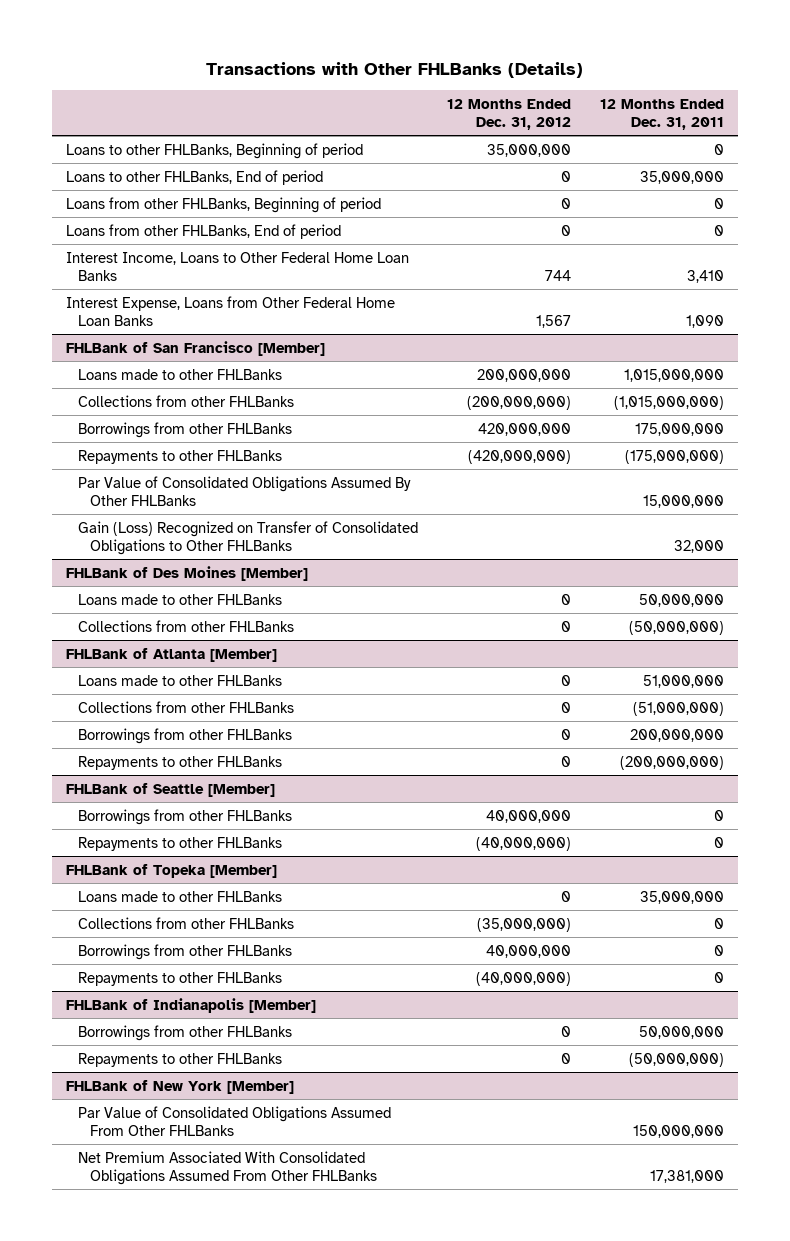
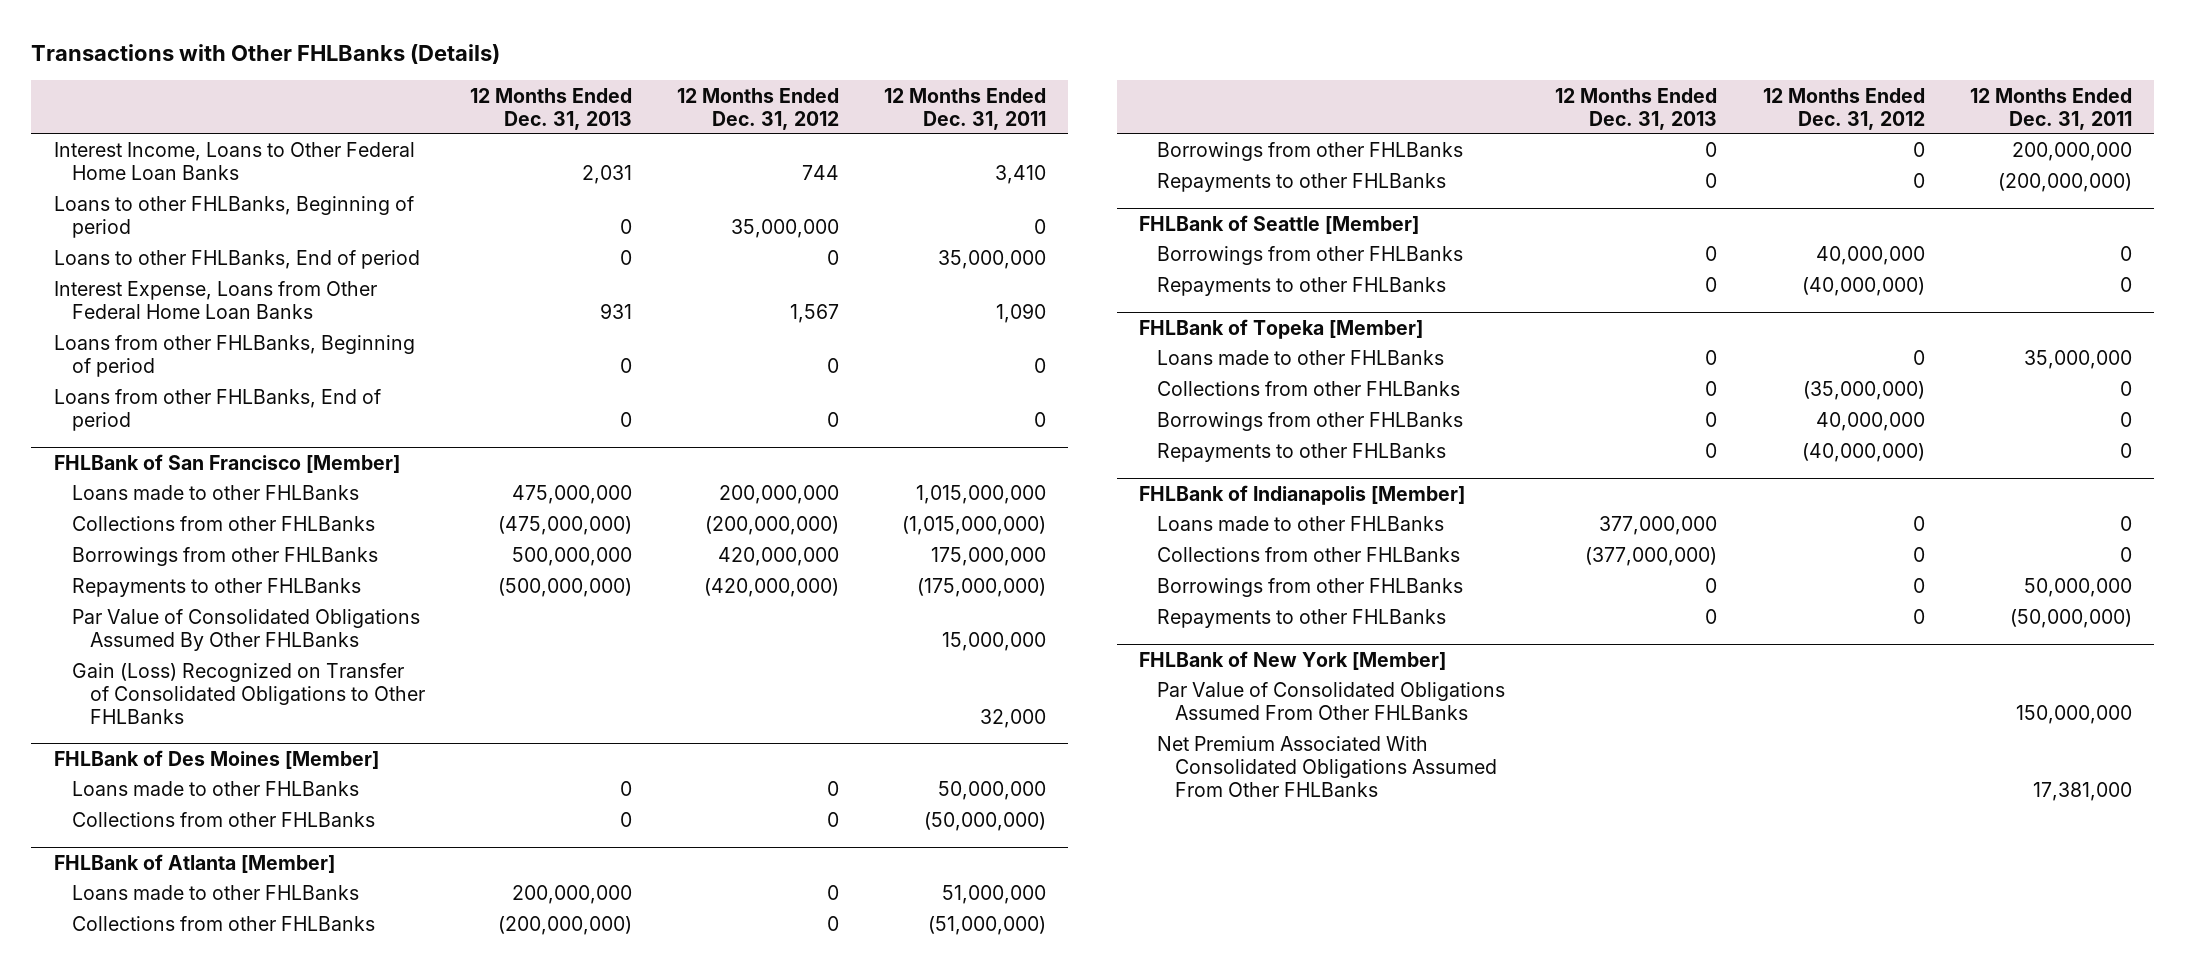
none -> [469,87,632,130] 12 Months Ended Dec. 31, 2013
[66,251,410,281] Interest Income, Loans to Other Federal Home Loan Banks -> [53,142,415,181] Interest Income, Loans to Other Federal Home Loan Banks
[66,295,396,326] Interest Expense, Loans from Other Federal Home Loan Banks -> [53,281,377,320] Interest Expense, Loans from Other Federal Home Loan Banks
none -> [1157,516,1445,532] Loans made to other FHLBanks
none -> [1157,547,1461,563] Collections from other FHLBanks

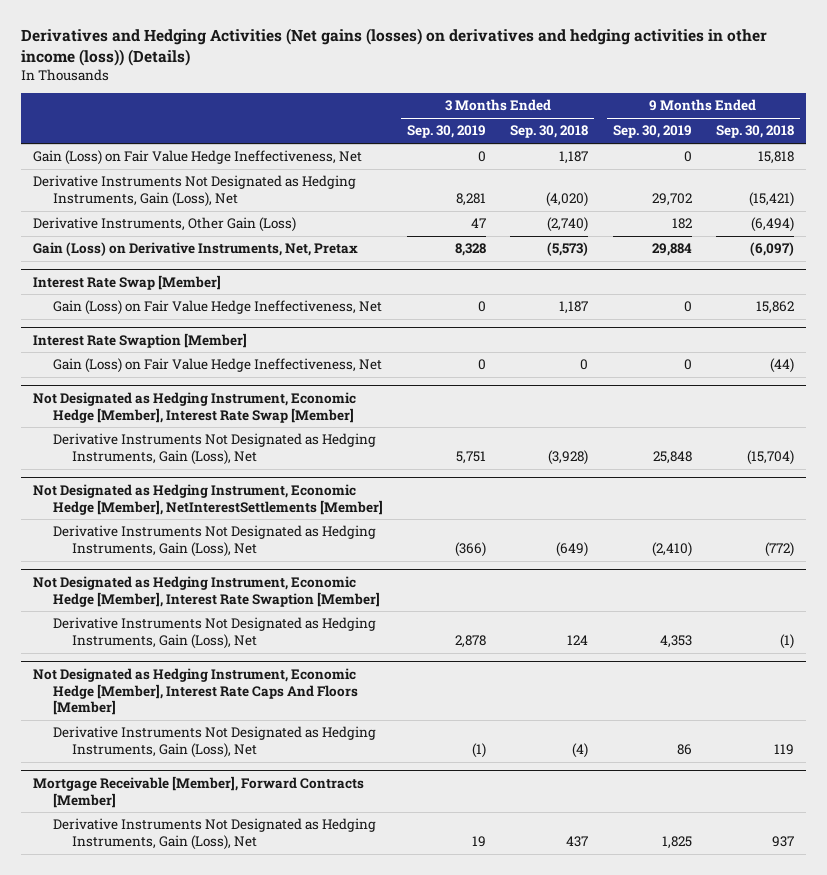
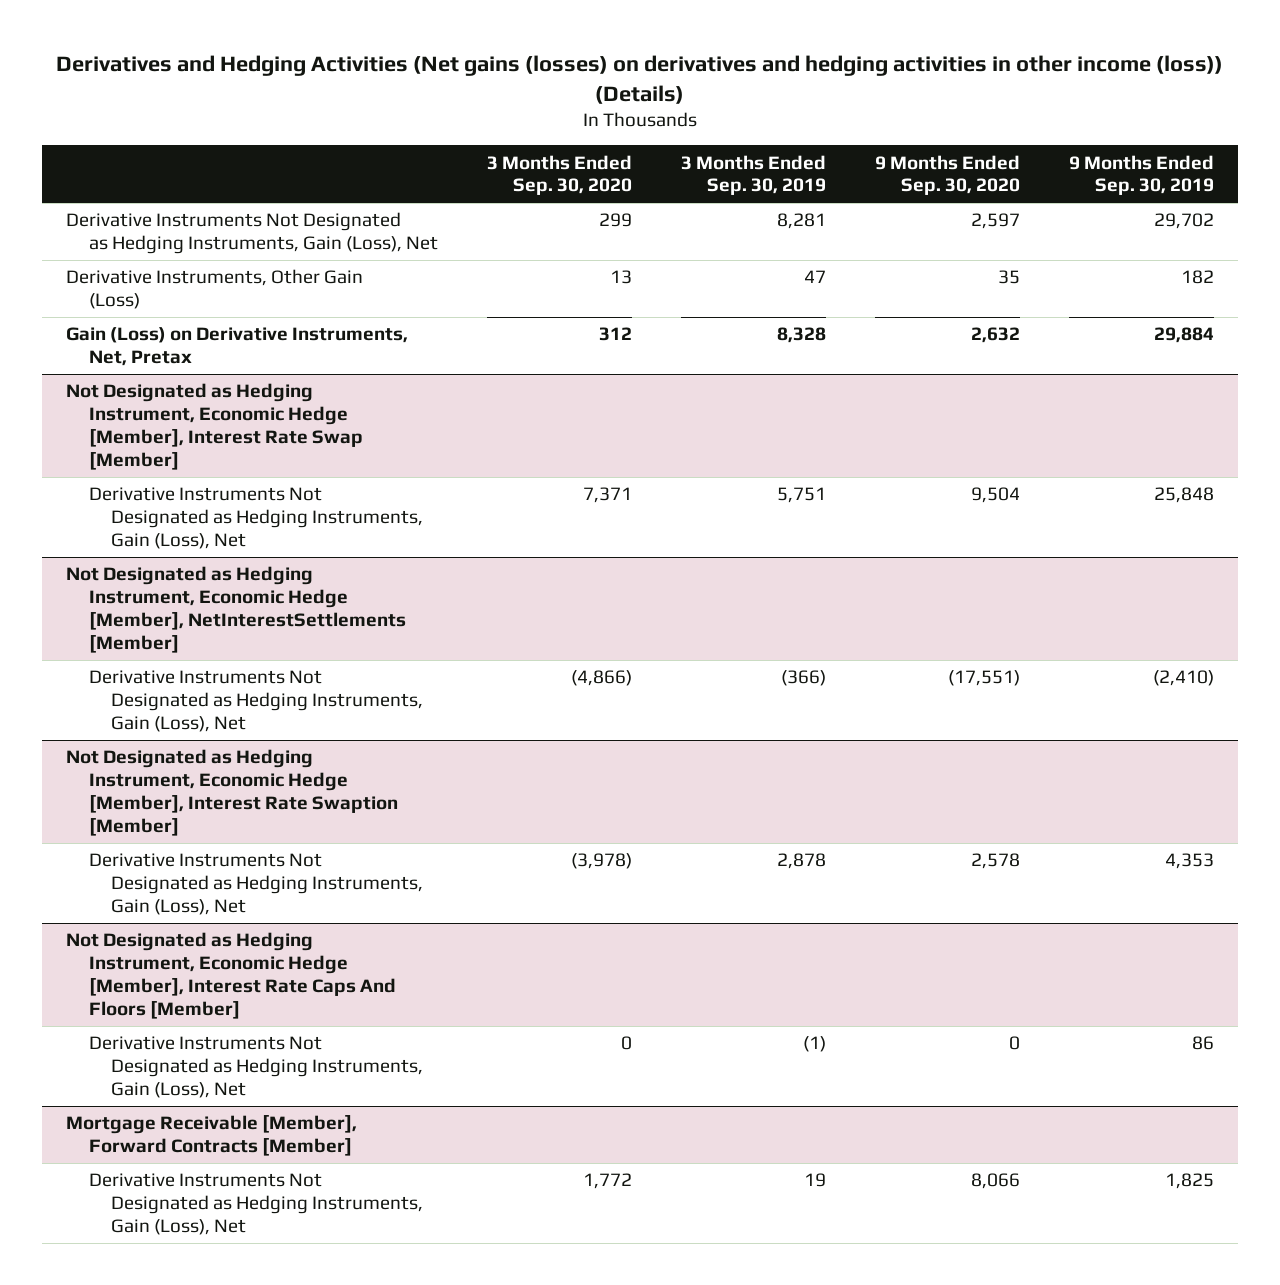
[510,125,589,139] Sep. 30, 2018 -> none
[716,125,795,139] Sep. 30, 2018 -> none
none -> [486,154,632,196] 3 Months Ended Sep. 30, 2020
none -> [874,154,1020,196] 9 Months Ended Sep. 30, 2020
[32,150,362,166] Gain (Loss) on Fair Value Hedge Ineffectiveness, Net -> none
[32,274,221,290] Interest Rate Swap [Member] -> none
[52,300,382,316] Gain (Loss) on Fair Value Hedge Ineffectiveness, Net -> none
[32,332,247,348] Interest Rate Swaption [Member] -> none
[52,358,382,374] Gain (Loss) on Fair Value Hedge Ineffectiveness, Net -> none

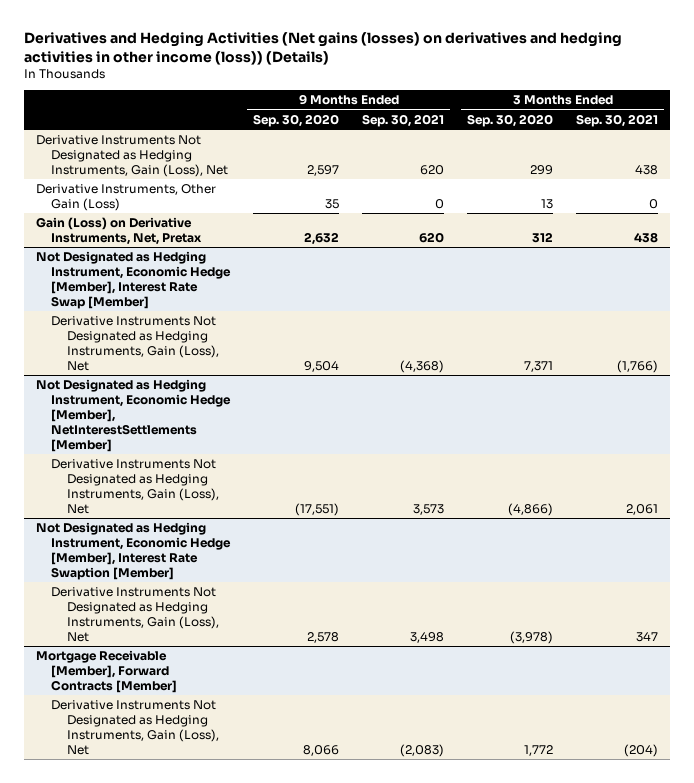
[680,154,826,196] 3 Months Ended Sep. 30, 2019 -> none
[1068,154,1214,196] 9 Months Ended Sep. 30, 2019 -> none
none -> [362,113,445,127] Sep. 30, 2021
none -> [576,113,659,127] Sep. 30, 2021
[66,932,396,1019] Not Designated as Hedging Instrument, Economic Hedge [Member], Interest Rate Caps And Floors [Member] -> none
[88,1036,424,1098] Derivative Instruments Not Designated as Hedging Instruments, Gain (Loss), Net -> none

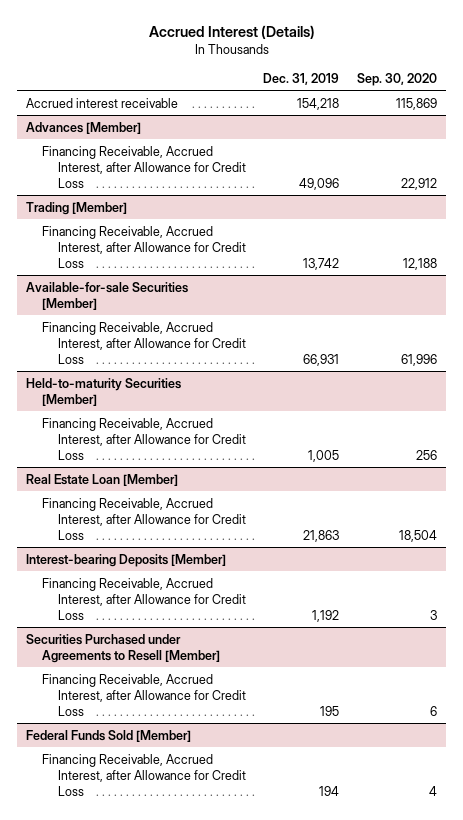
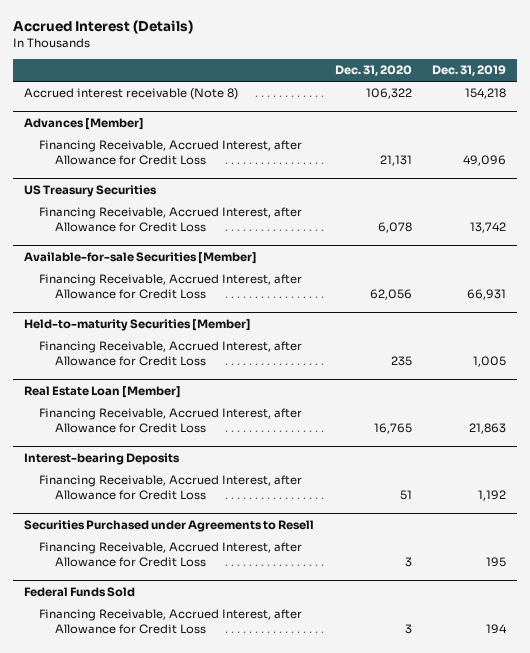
[356,72,437,86] Sep. 30, 2020 -> none
none -> [334,65,412,77] Dec. 31, 2020
[26,97,179,108] Accrued interest receivable -> [23,88,238,101] Accrued interest receivable (Note 8)
[26,201,128,215] Trading [Member] -> [23,184,157,197] US Treasury Securities
[26,553,227,567] Interest-bearing Deposits [Member] -> [23,452,180,465] Interest-bearing Deposits
[26,633,221,663] Securities Purchased under Agreements to Resell [Member] -> [23,519,314,532] Securities Purchased under Agreements to Resell
[26,729,192,742] Federal Funds Sold [Member] -> [23,586,135,597] Federal Funds Sold

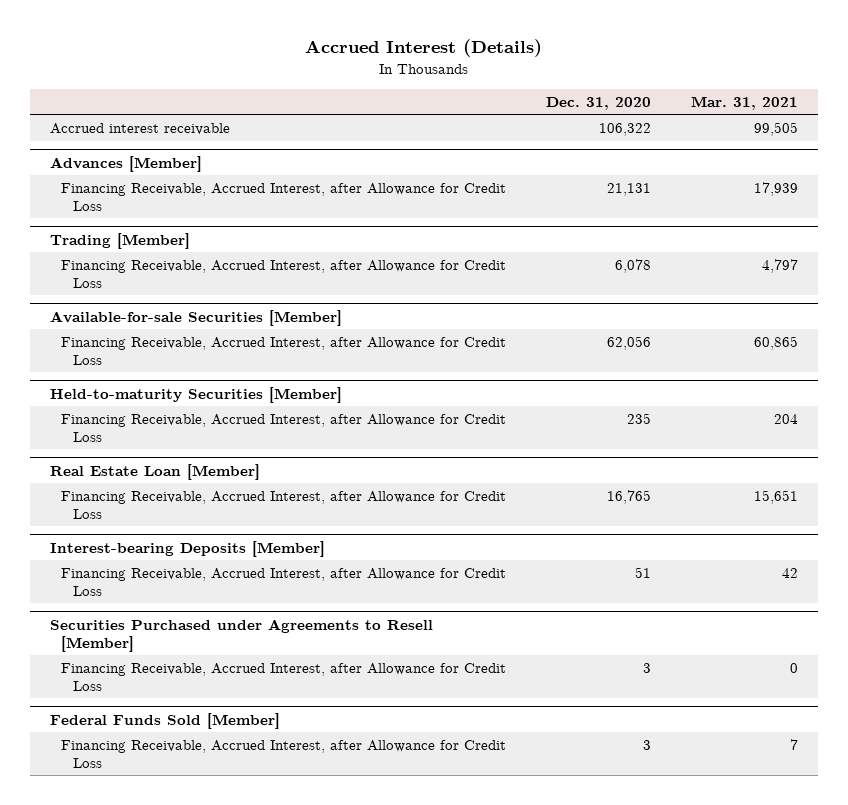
[432,65,507,77] Dec. 31, 2019 -> none
none -> [690,95,798,110] Mar. 31, 2021
[23,88,238,101] Accrued interest receivable (Note 8) -> [49,122,230,135] Accrued interest receivable
[23,184,157,197] US Treasury Securities -> [49,232,190,249] Trading [Member]
[23,452,180,465] Interest-bearing Deposits -> [49,540,325,557] Interest-bearing Deposits [Member]
[23,519,314,532] Securities Purchased under Agreements to Resell -> [49,618,433,652] Securities Purchased under Agreements to Resell [Member]
[23,586,135,597] Federal Funds Sold -> [49,712,280,729] Federal Funds Sold [Member]

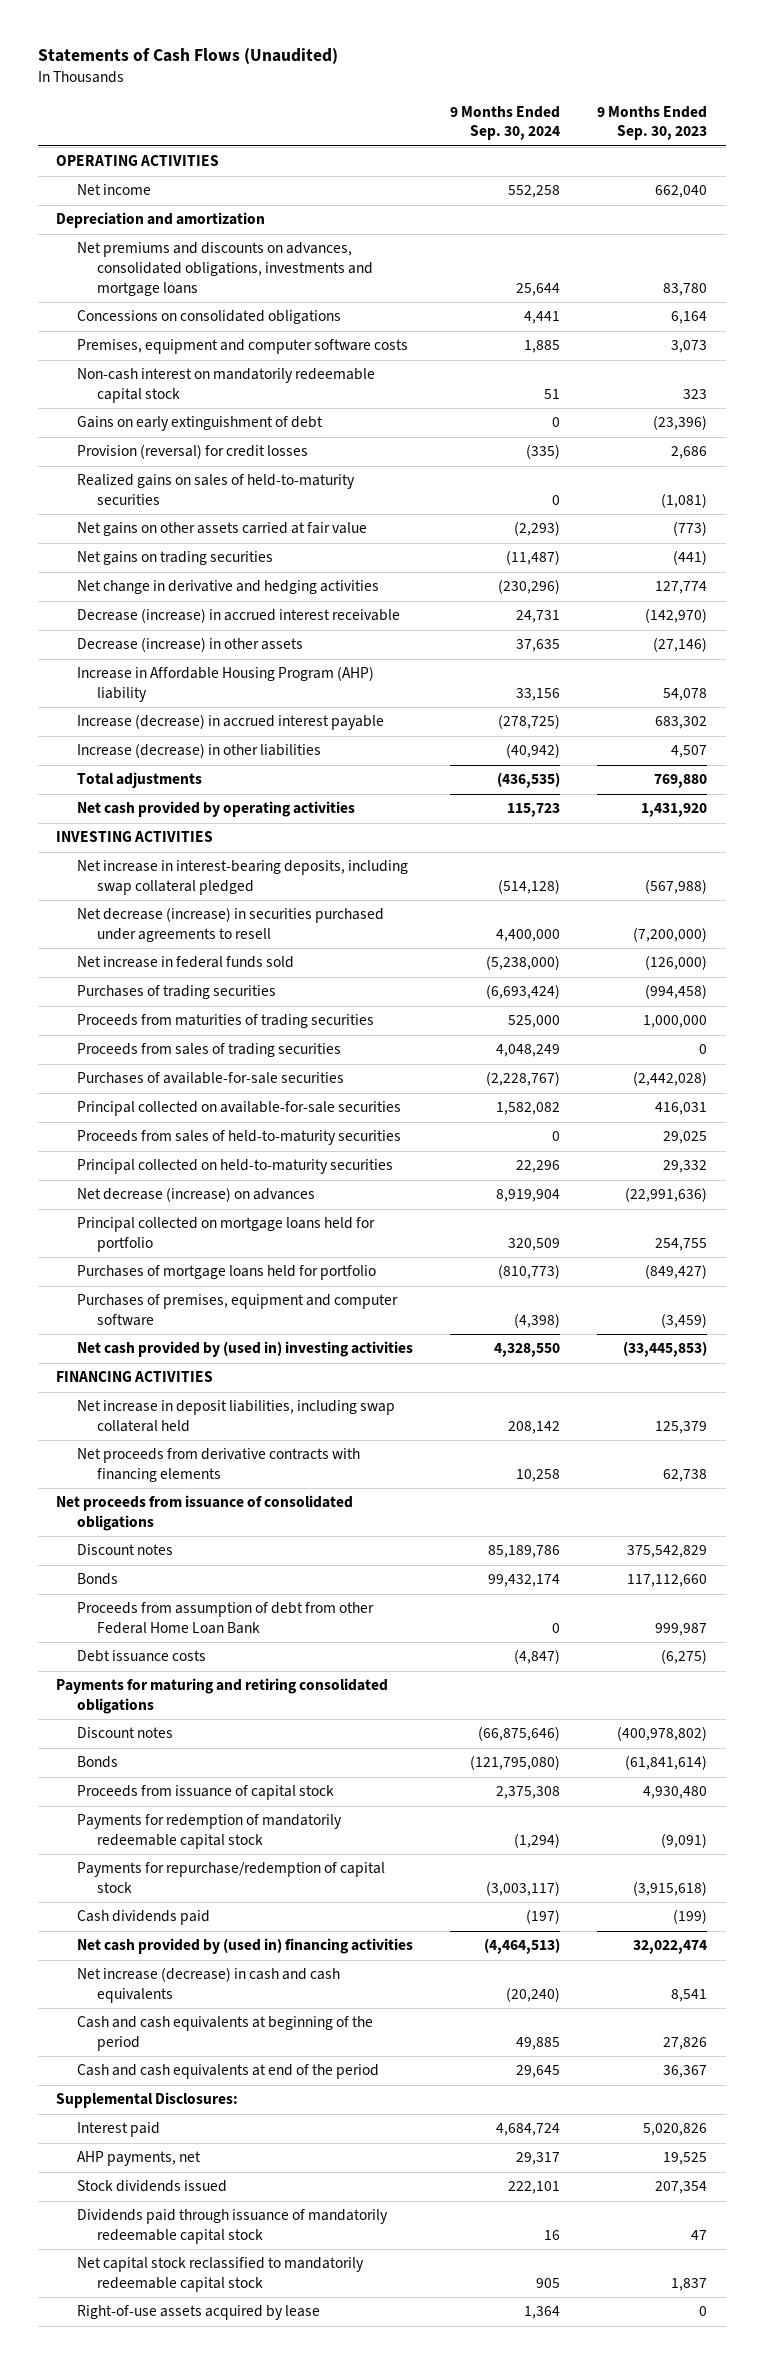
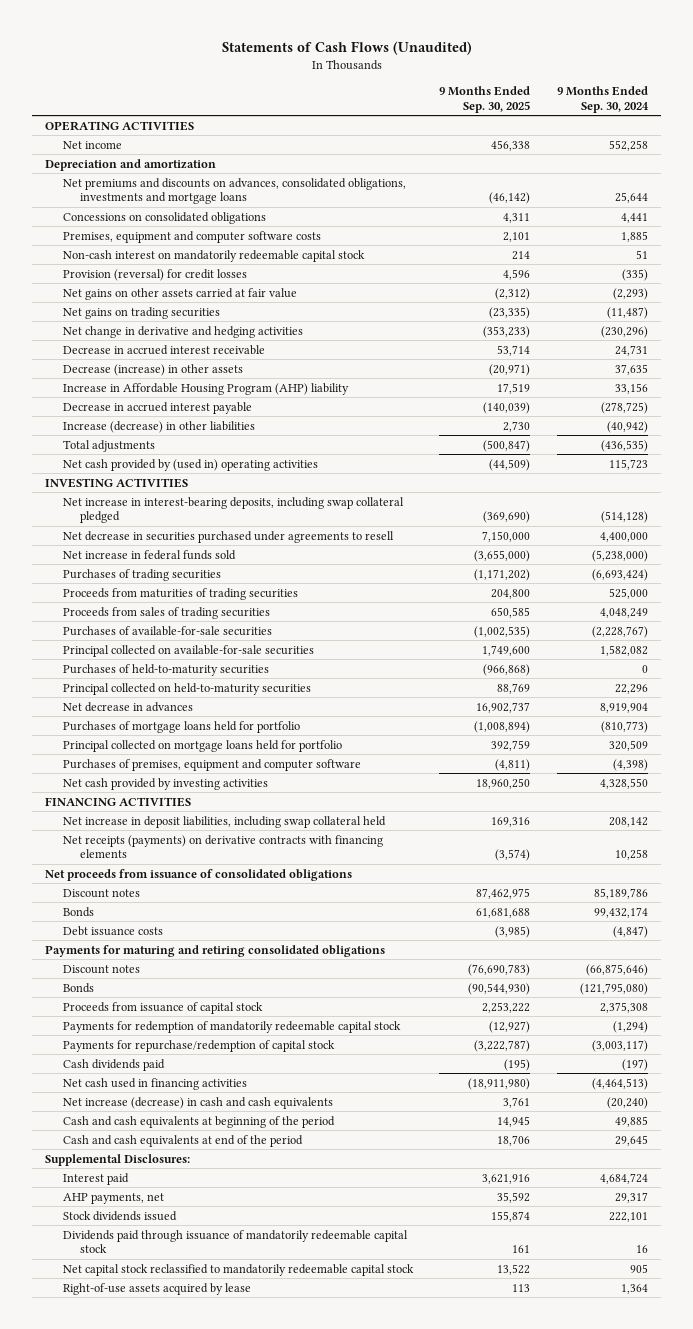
[596,105,707,141] 9 Months Ended Sep. 30, 2023 -> none
none -> [439,86,531,113] 9 Months Ended Sep. 30, 2025
[76,416,323,432] Gains on early extinguishment of debt -> none
[76,474,355,505] Realized gains on sales of held-to-maturity securities -> none
[76,608,400,624] Decrease (increase) in accrued interest receivable -> [62,344,265,355] Decrease in accrued interest receivable
[76,714,384,731] Increase (decrease) in accrued interest payable -> [62,401,252,414] Decrease in accrued interest payable
[76,801,355,818] Net cash provided by operating activities -> [62,458,318,471] Net cash provided by (used in) operating activities
[76,907,384,942] Net decrease (increase) in securities purchased under agreements to resell -> [62,530,394,543] Net decrease in securities purchased under agreements to resell
[76,1130,401,1146] Proceeds from sales of held-to-maturity securities -> [62,663,269,676] Purchases of held-to-maturity securities
[76,1187,315,1203] Net decrease (increase) on advances -> [62,701,193,712] Net decrease in advances
[76,1217,375,1252] Principal collected on mortgage loans held for portfolio -> [62,739,342,752] Principal collected on mortgage loans held for portfolio
[76,1341,413,1358] Net cash provided by (used in) investing activities -> [62,777,268,790] Net cash provided by investing activities
[76,1448,360,1482] Net proceeds from derivative contracts with financing elements -> [62,834,383,859] Net receipts (payments) on derivative contracts with financing elements
[76,1602,374,1634] Proceeds from assumption of debt from other Federal Home Loan Bank -> none
[76,1938,413,1955] Net cash provided by (used in) financing activities -> [62,1077,247,1090] Net cash used in financing activities

